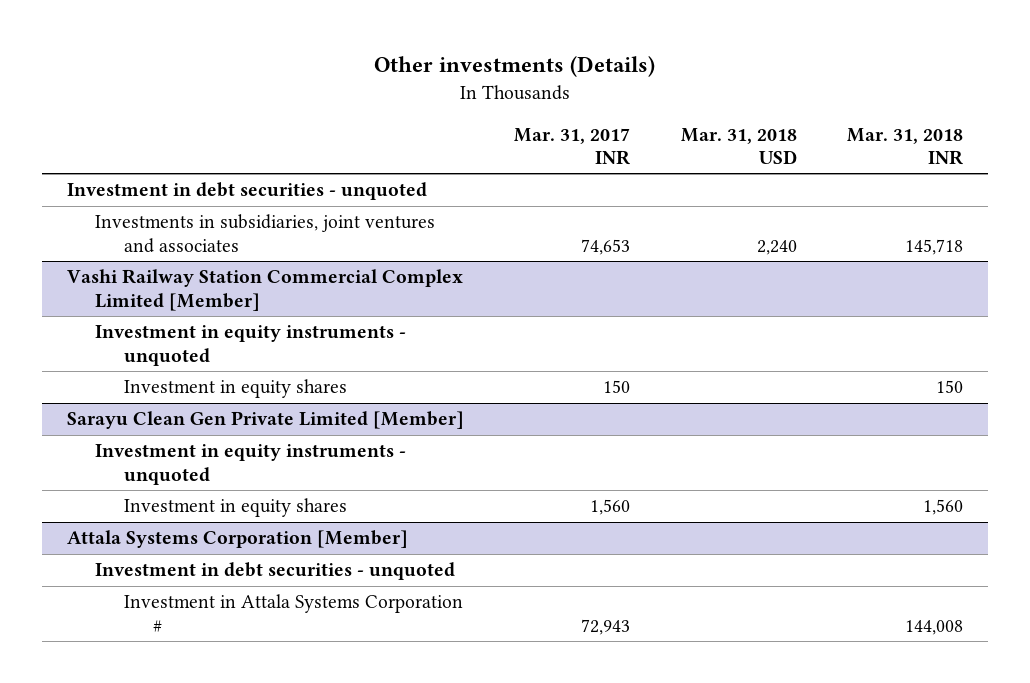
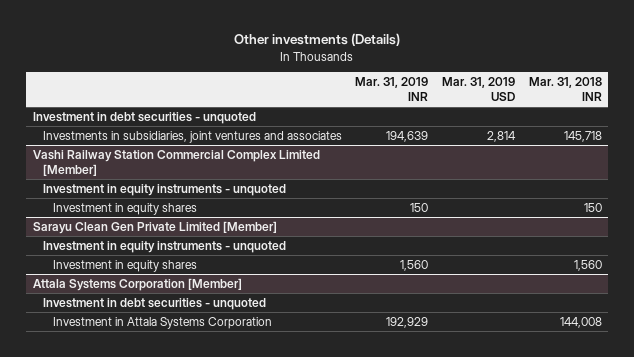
[514,127,631,165] Mar. 31, 2017 INR -> none
[680,127,797,164] Mar. 31, 2018 USD -> none
none -> [355,77,429,101] Mar. 31, 2019 INR
none -> [441,77,515,101] Mar. 31, 2019 USD
[123,594,463,632] Investment in Attala Systems Corporation # -> [52,316,272,329] Investment in Attala Systems Corporation

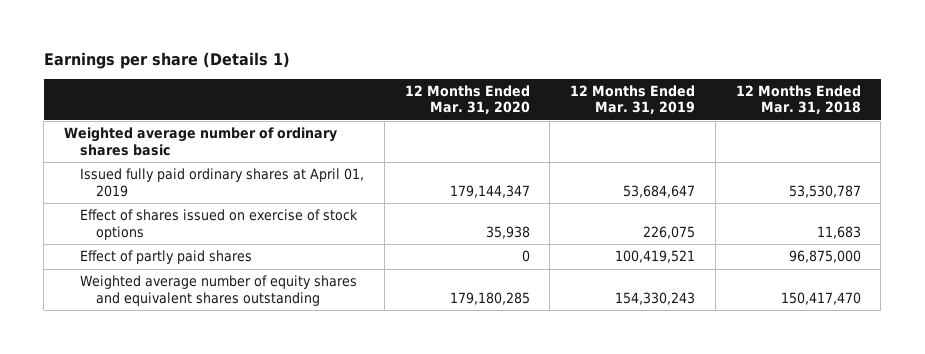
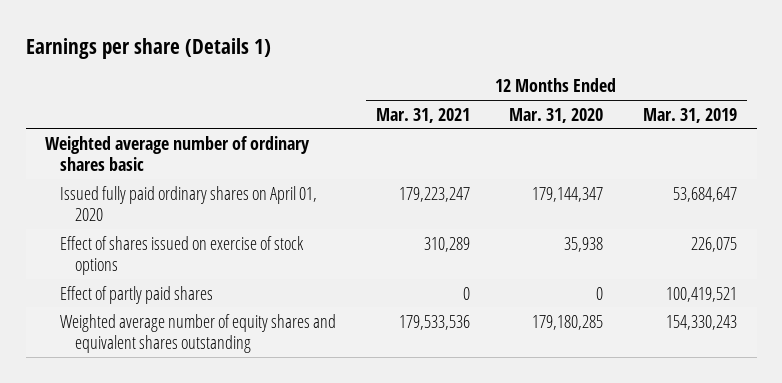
[735,84,861,115] 12 Months Ended Mar. 31, 2018 -> none
none -> [375,107,470,123] Mar. 31, 2021
[80,168,365,197] Issued fully paid ordinary shares at April 01, 2019 -> [60,185,318,222] Issued fully paid ordinary shares on April 01, 2020

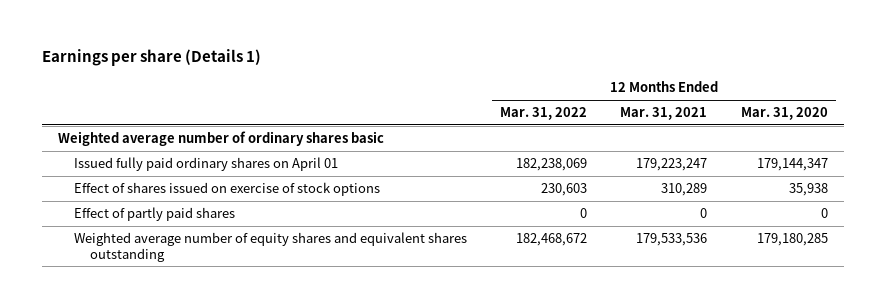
[642,107,737,123] Mar. 31, 2019 -> none
none -> [500,107,588,121] Mar. 31, 2022
[60,185,318,222] Issued fully paid ordinary shares on April 01, 2020 -> [73,157,338,172] Issued fully paid ordinary shares on April 01

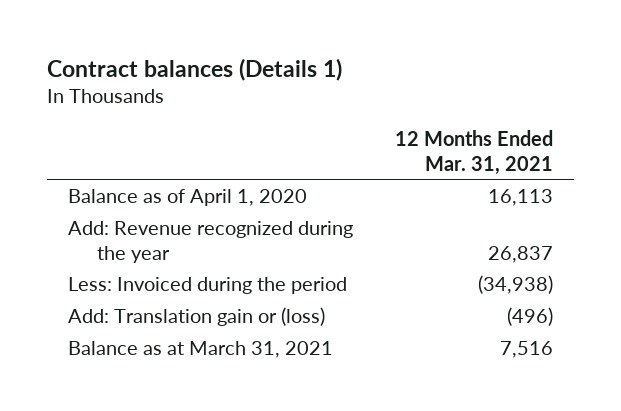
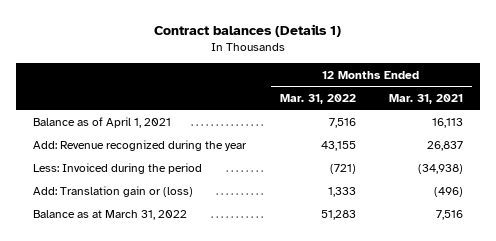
none -> [279,93,356,104] Mar. 31, 2022
[67,188,307,206] Balance as of April 1, 2020 -> [32,116,171,128] Balance as of April 1, 2021
[67,340,333,358] Balance as at March 31, 2021 -> [32,209,187,220] Balance as at March 31, 2022

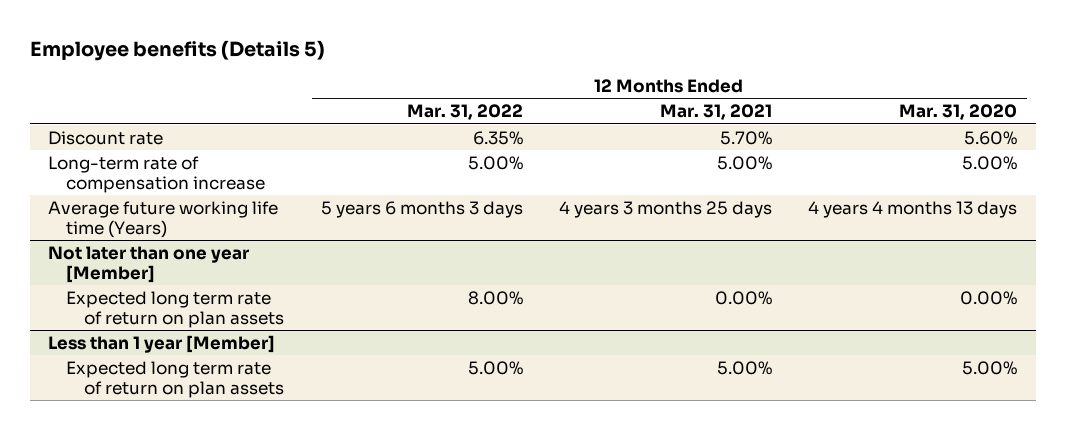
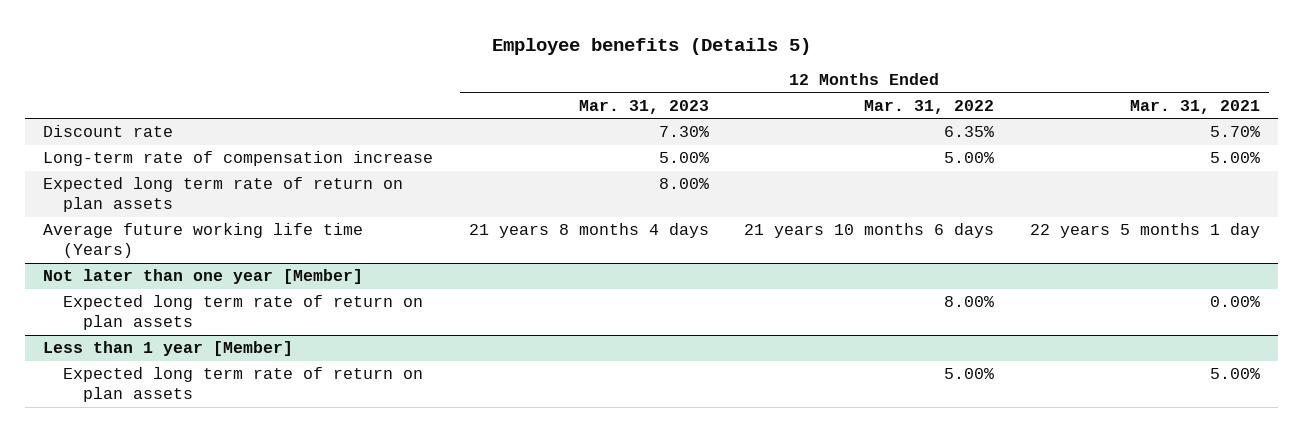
[899,104,1018,121] Mar. 31, 2020 -> none
none -> [578,99,709,114] Mar. 31, 2023
none -> [43,177,404,213] Expected long term rate of return on plan assets
[320,200,523,218] 5 years 6 months 3 days -> [744,223,995,239] 21 years 10 months 6 days
[559,200,773,218] 4 years 3 months 25 days -> [1029,223,1260,239] 22 years 5 months 1 day

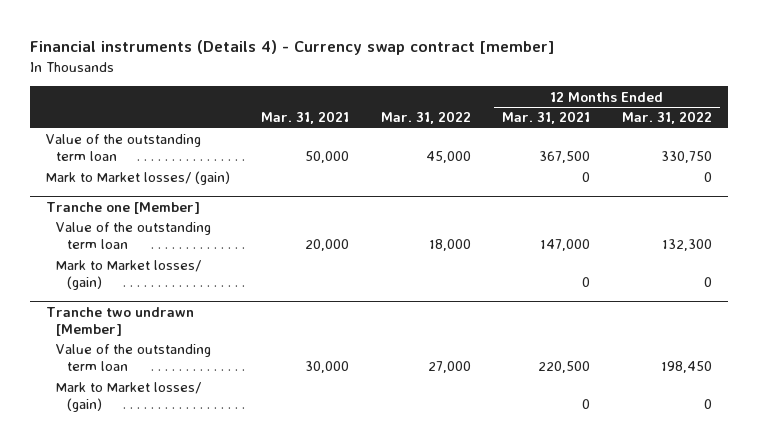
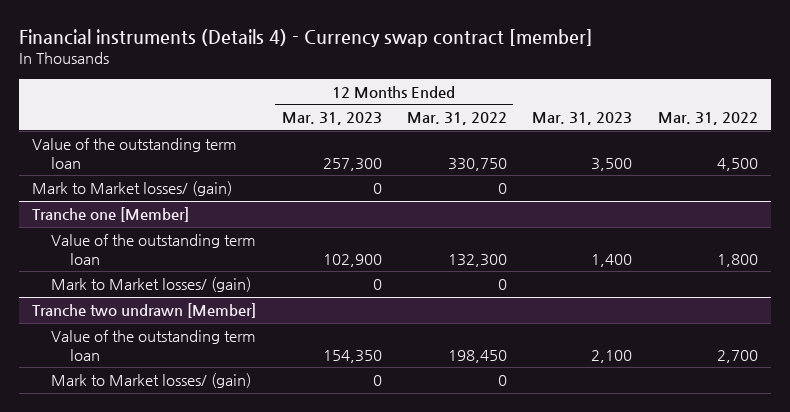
[261,111,350,125] Mar. 31, 2021 -> none
[502,111,591,125] Mar. 31, 2021 -> none
none -> [281,112,382,126] Mar. 31, 2023
none -> [532,112,633,126] Mar. 31, 2023
[425,151,471,164] 45,000 -> [716,157,758,171] 4,500
[428,239,471,252] 18,000 -> [716,253,758,267] 1,800
[427,361,471,374] 27,000 -> [716,349,758,363] 2,700

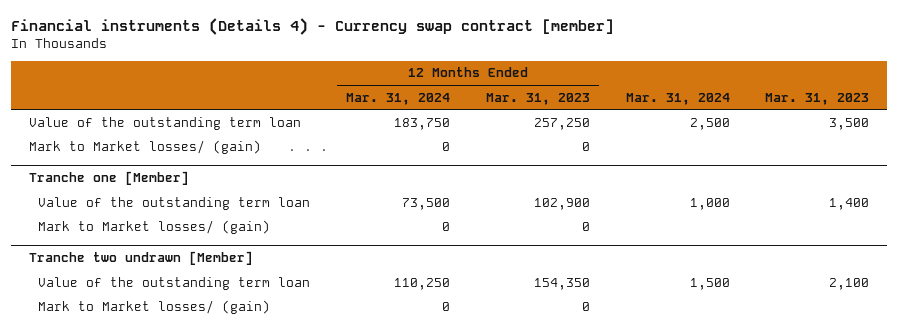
[407,112,508,126] Mar. 31, 2022 -> none
[657,112,758,126] Mar. 31, 2022 -> none
none -> [345,92,450,105] Mar. 31, 2024
none -> [625,92,730,105] Mar. 31, 2024
[322,157,382,171] 257,300 -> [533,117,590,130] 257,250

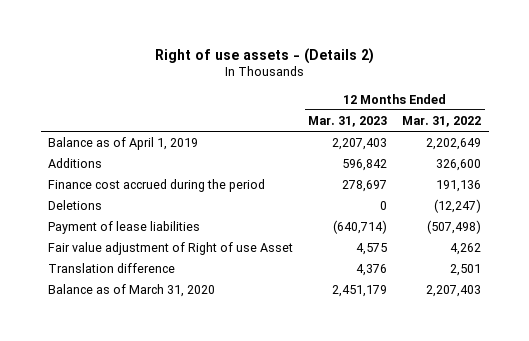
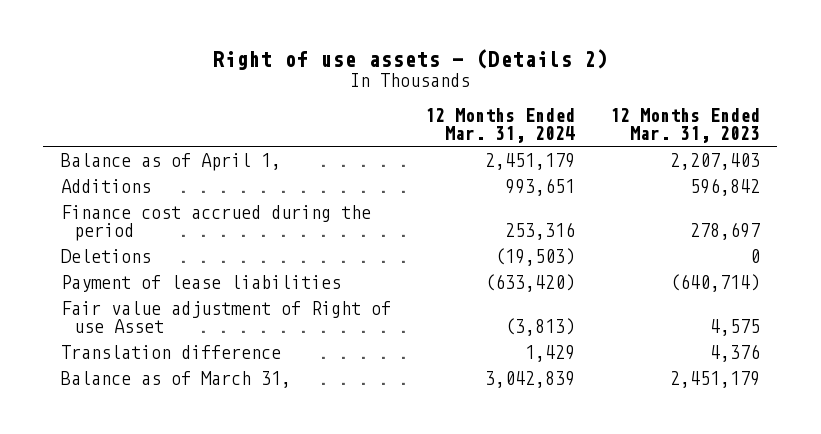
[402,115,482,127] Mar. 31, 2022 -> none
none -> [425,108,576,144] 12 Months Ended Mar. 31, 2024
[48,136,199,150] Balance as of April 1, 2019 -> [60,152,281,171] Balance as of April 1,
[48,283,216,297] Balance as of March 31, 2020 -> [60,370,291,388] Balance as of March 31,

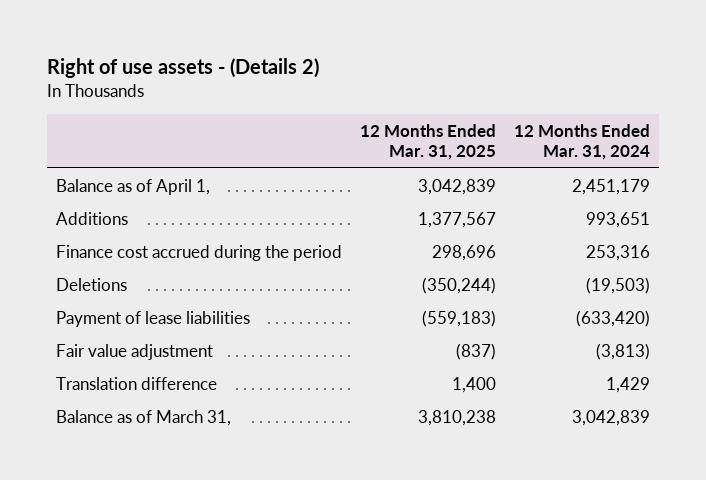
[609,108,760,144] 12 Months Ended Mar. 31, 2023 -> none
none -> [359,124,496,161] 12 Months Ended Mar. 31, 2025
[60,300,391,333] Fair value adjustment of Right of use Asset -> [56,343,214,360] Fair value adjustment

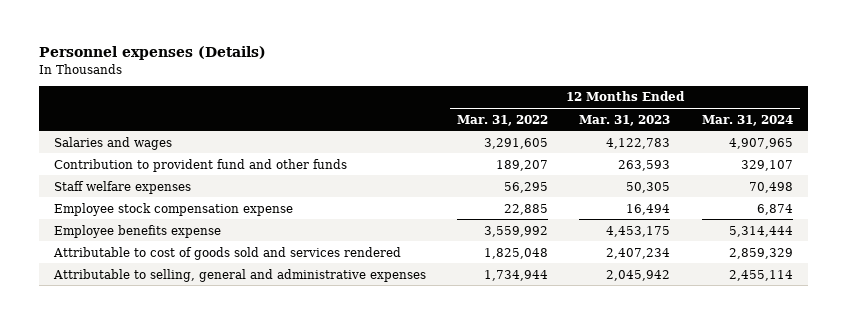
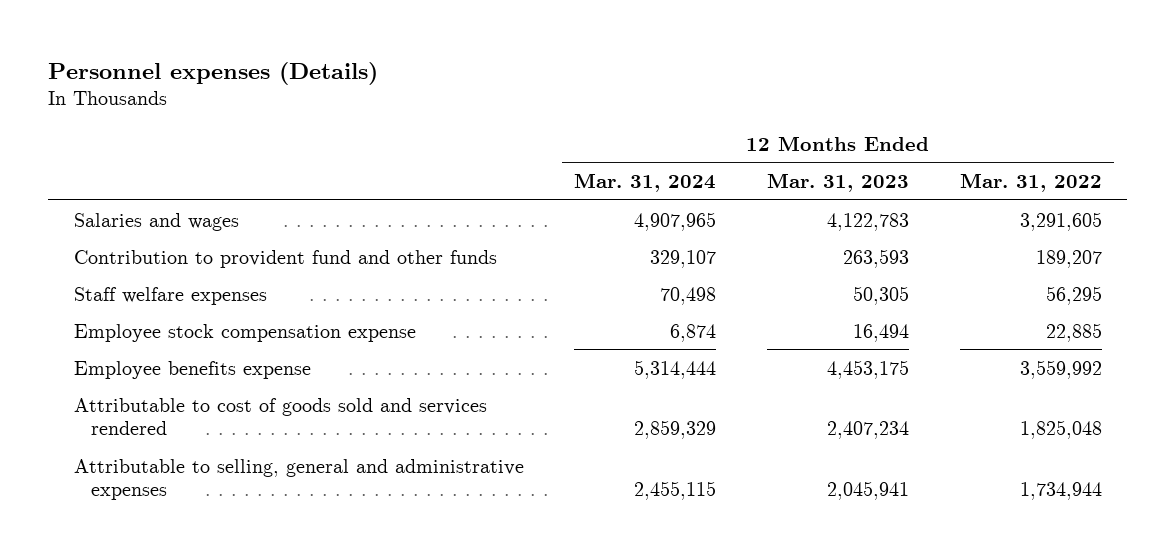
[606,269,671,281] 2,045,942 -> [826,480,909,500] 2,045,941
[728,269,793,281] 2,455,114 -> [634,480,717,500] 2,455,115

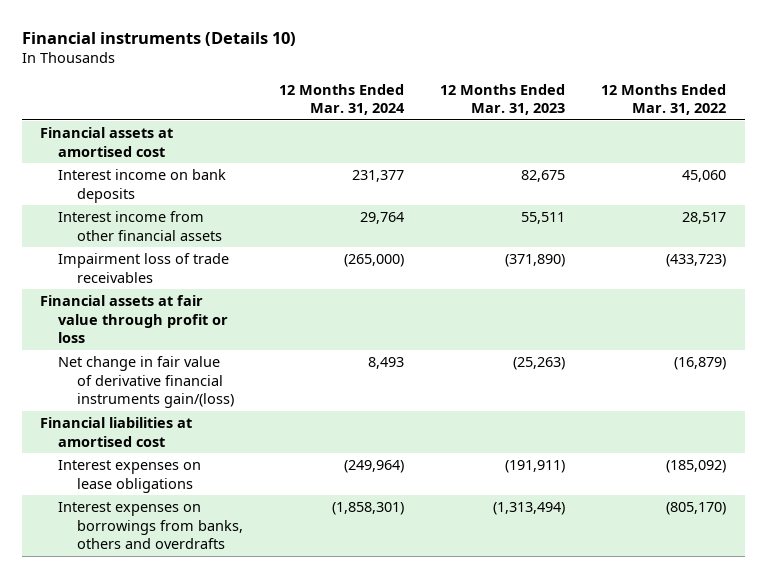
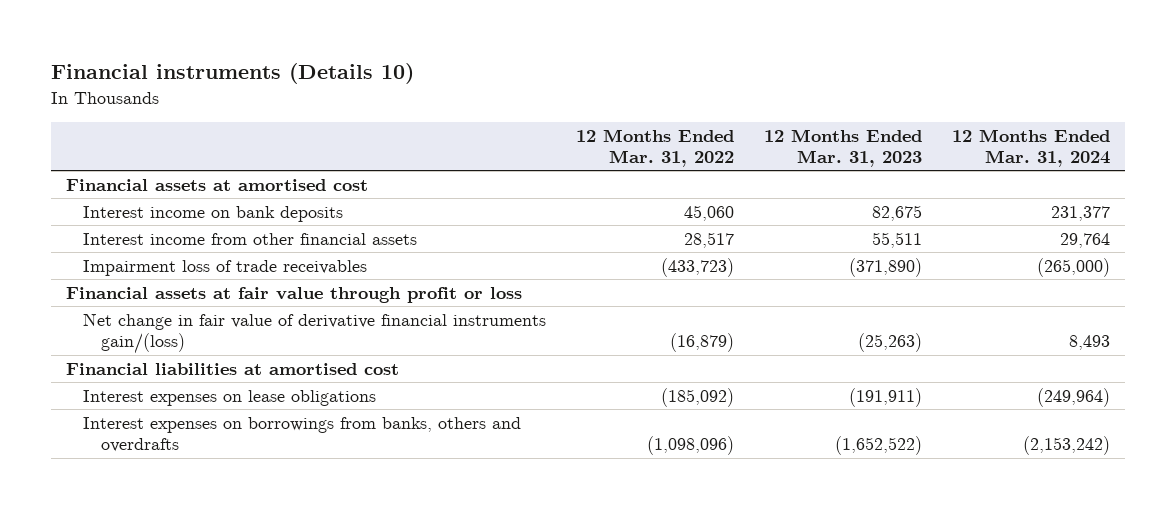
[332,502,405,516] (1,858,301) -> [1023,436,1111,456] (2,153,242)
[493,502,566,516] (1,313,494) -> [835,436,923,456] (1,652,522)
[666,502,727,516] (805,170) -> [647,436,735,456] (1,098,096)

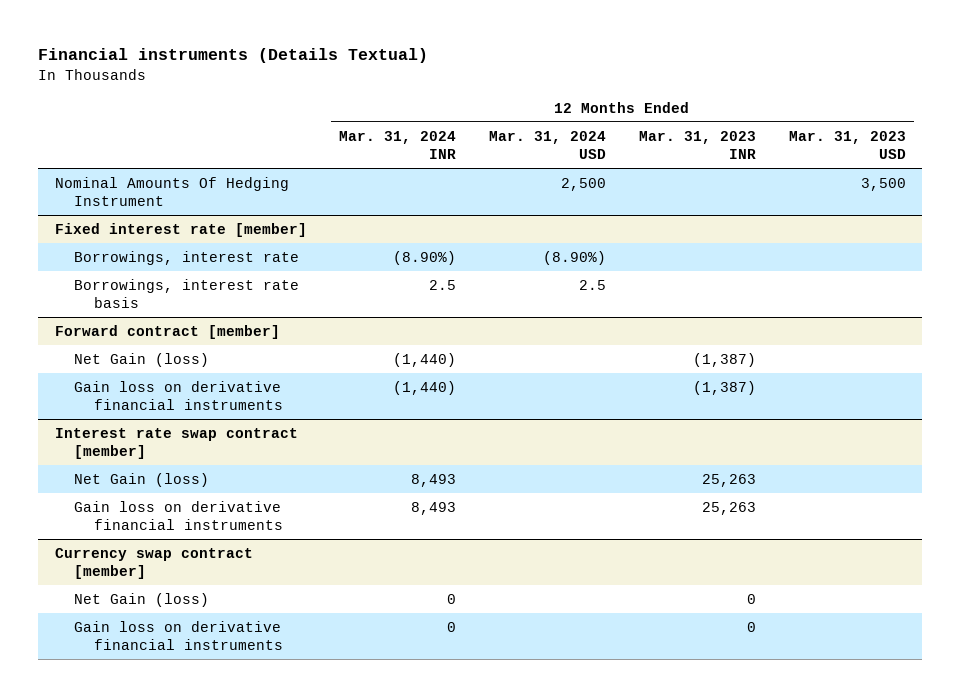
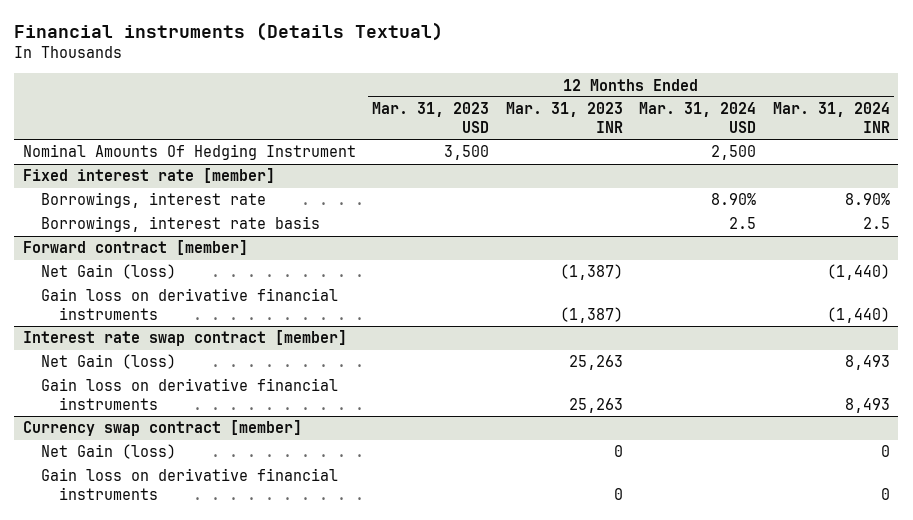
[393,250,457,265] (8.90%) -> [844,193,890,206] 8.90%
[543,250,607,265] (8.90%) -> [711,193,757,206] 8.90%

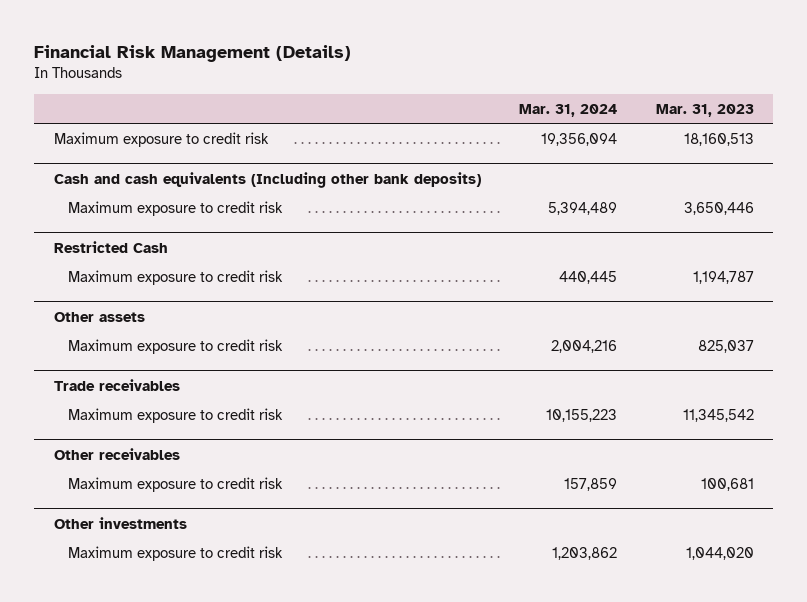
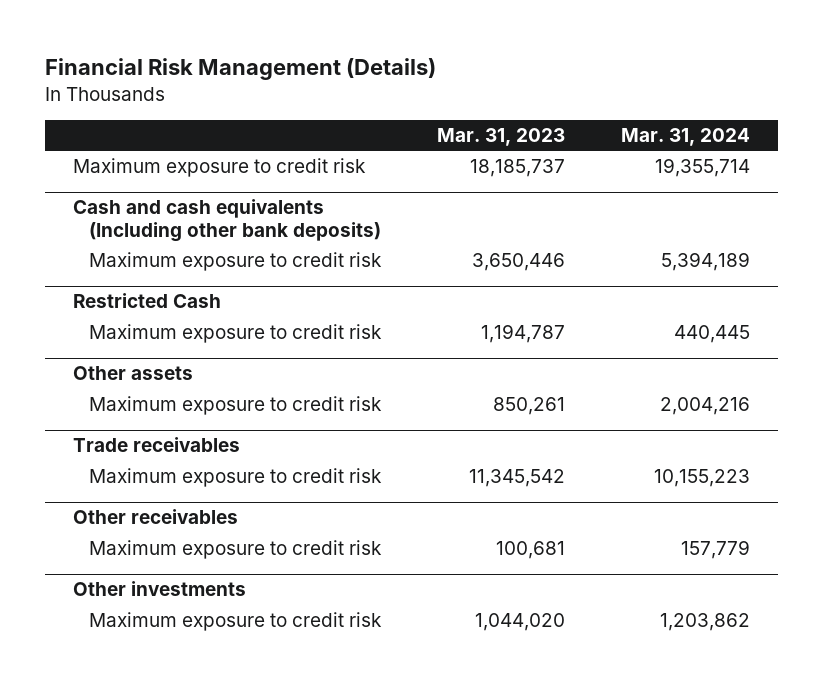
[541,132,618,146] 19,356,094 -> [654,158,750,178] 19,355,714
[683,132,754,146] 18,160,513 -> [469,159,565,178] 18,185,737
[548,201,618,215] 5,394,489 -> [660,252,750,272] 5,394,189
[697,339,754,353] 825,037 -> [492,397,565,416] 850,261
[564,477,618,491] 157,859 -> [680,540,750,560] 157,779

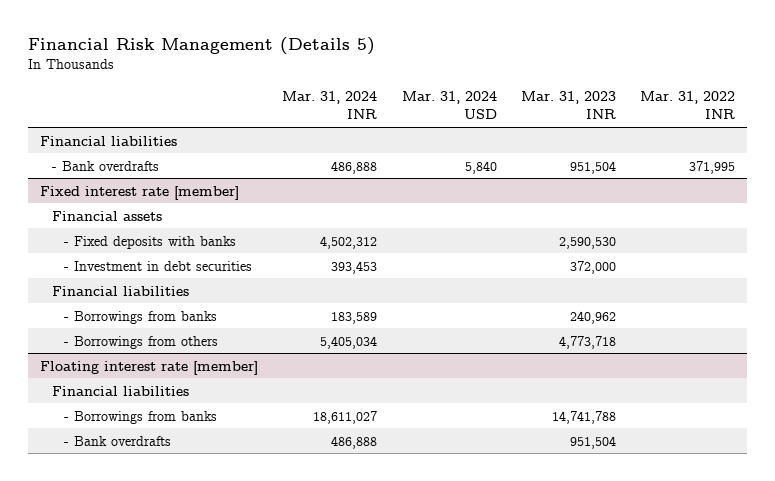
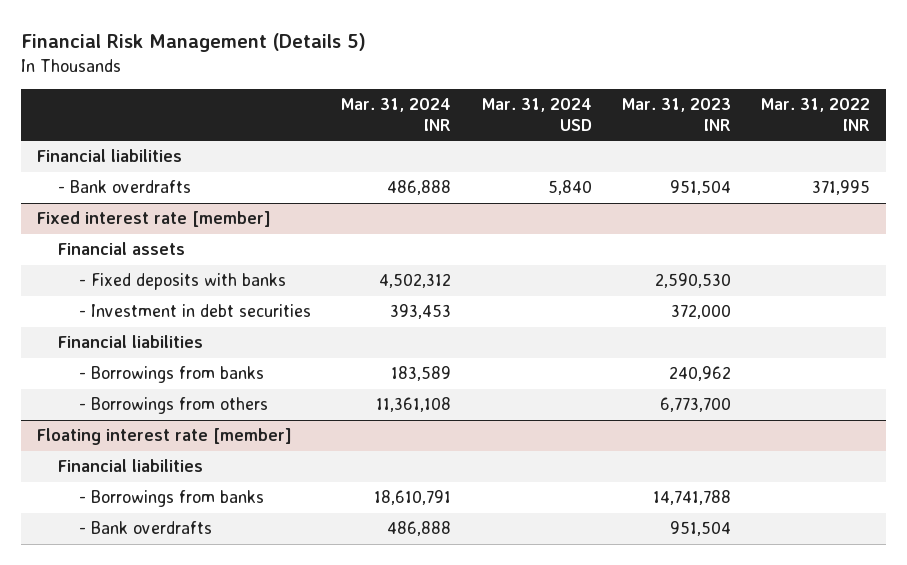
[320,335,378,349] 5,405,034 -> [376,397,452,413] 11,361,108
[558,335,616,349] 4,773,718 -> [660,397,732,413] 6,773,700
[313,410,378,424] 18,611,027 -> [374,490,452,506] 18,610,791

